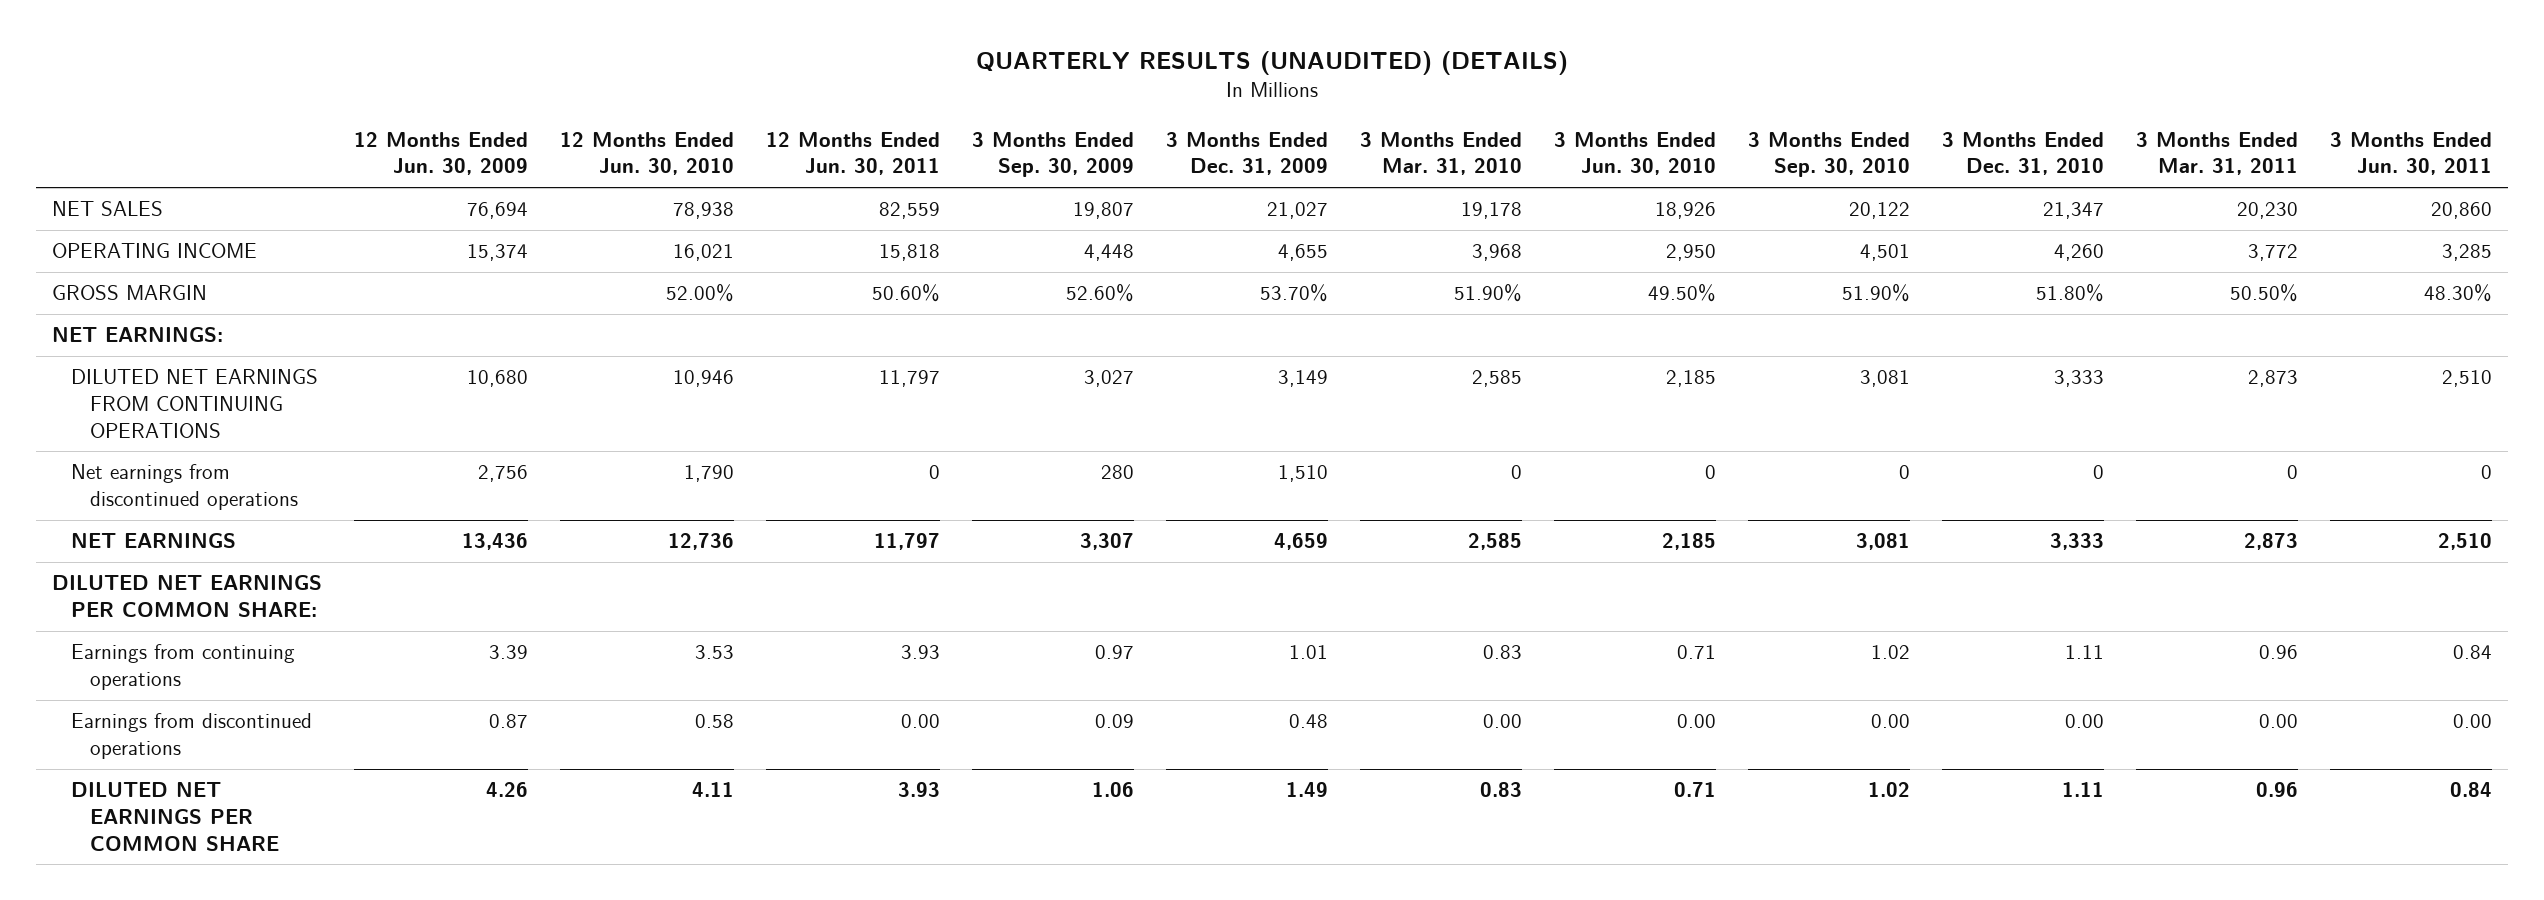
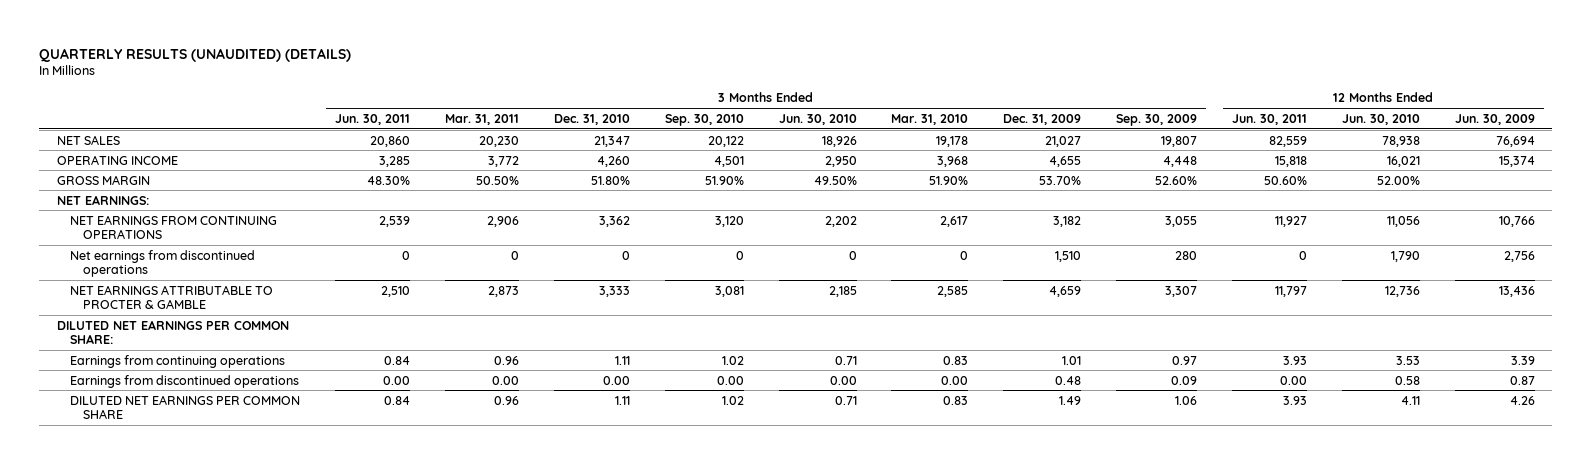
[70,369,318,438] DILUTED NET EARNINGS FROM CONTINUING OPERATIONS -> [70,214,278,240] NET EARNINGS FROM CONTINUING OPERATIONS
[467,370,529,388] 10,680 -> [1498,215,1535,227] 10,766
[673,370,735,388] 10,946 -> [1386,215,1420,227] 11,056
[879,370,941,388] 11,797 -> [1275,215,1308,227] 11,927
[1084,370,1135,388] 3,027 -> [1165,215,1198,227] 3,055
[1278,370,1329,388] 3,149 -> [1053,215,1082,227] 3,182
[1472,370,1523,388] 2,585 -> [940,215,969,227] 2,617
[1666,370,1717,388] 2,185 -> [824,215,857,227] 2,202
[1860,370,1911,388] 3,081 -> [714,215,744,227] 3,120
[2054,370,2105,388] 3,333 -> [598,215,630,227] 3,362
[2248,370,2299,388] 2,873 -> [486,215,519,227] 2,906
[2442,370,2493,388] 2,510 -> [378,215,410,227] 2,539
[70,533,236,549] NET EARNINGS -> [70,284,274,310] NET EARNINGS ATTRIBUTABLE TO PROCTER & GAMBLE

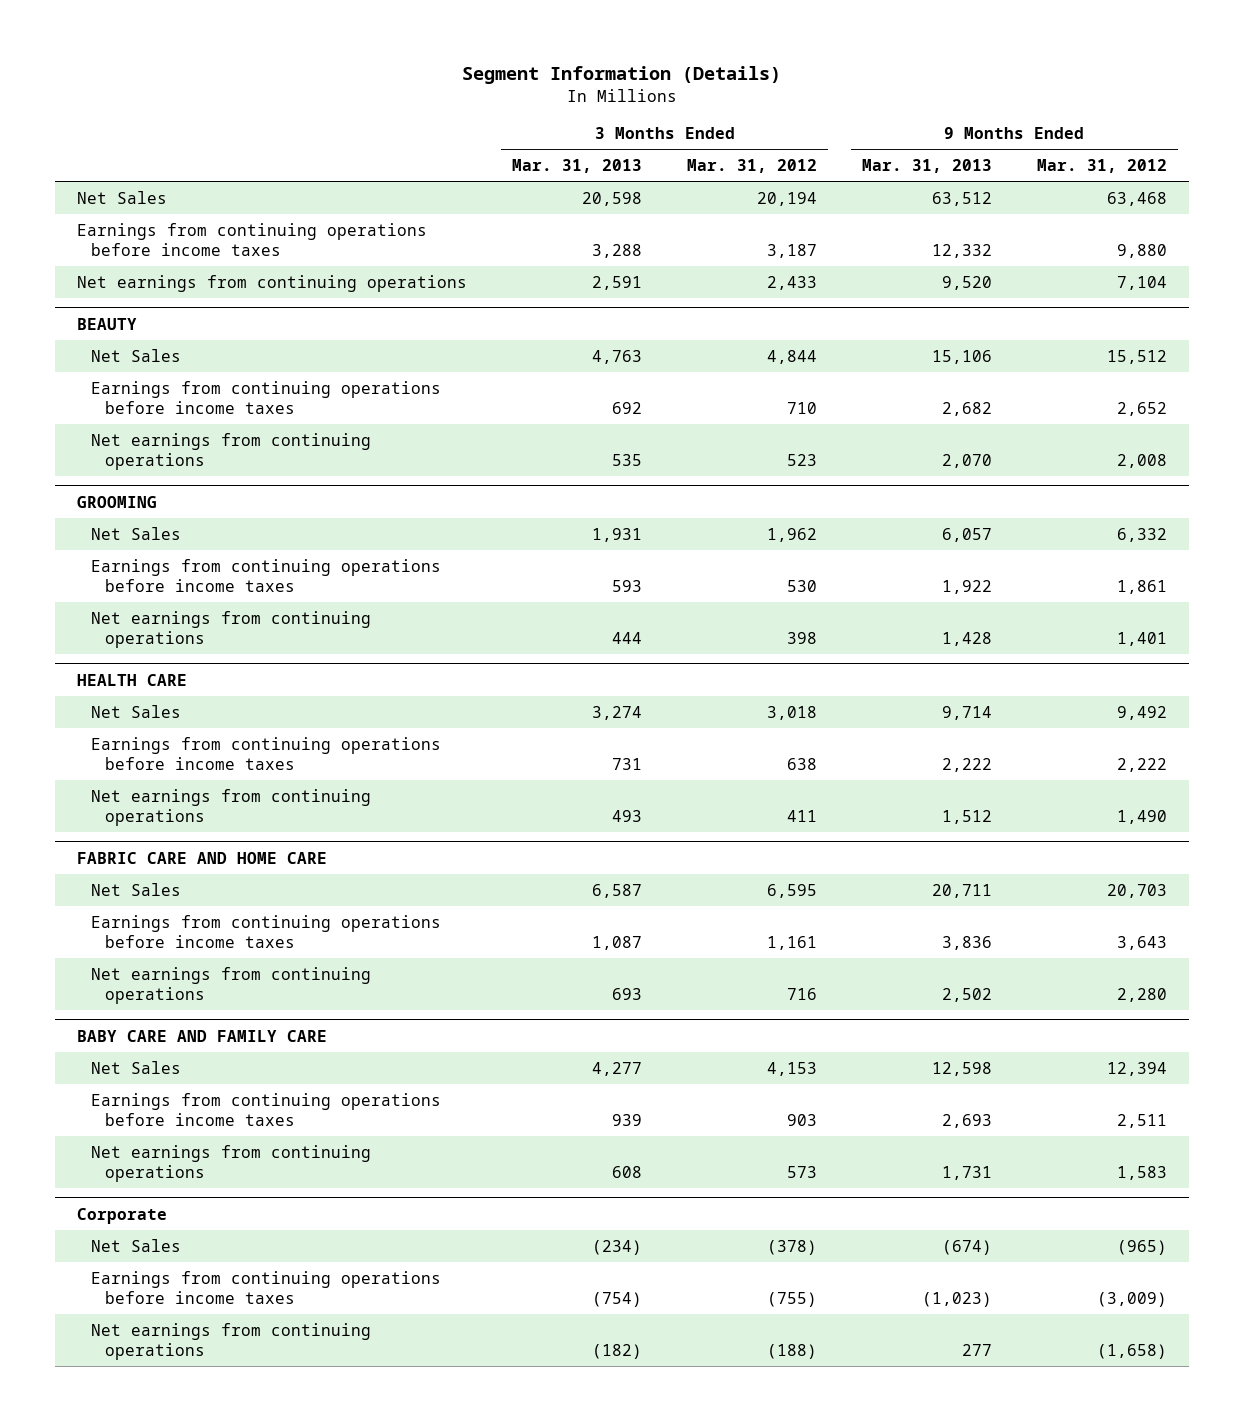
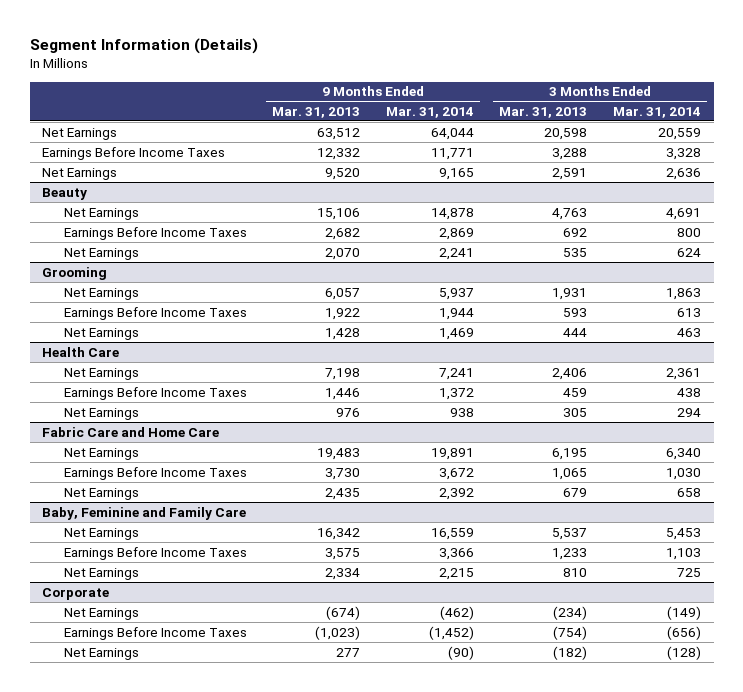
[686,159,817,174] Mar. 31, 2012 -> none
[1036,159,1167,174] Mar. 31, 2012 -> none
none -> [385,106,474,118] Mar. 31, 2014
none -> [612,106,701,118] Mar. 31, 2014
[91,788,372,826] Net earnings from continuing operations -> none
[91,966,372,1004] Net earnings from continuing operations -> none
[91,1144,372,1182] Net earnings from continuing operations -> none
[77,190,168,204] Net Sales -> [42,127,118,140] Net Earnings
[77,222,428,256] Earnings from continuing operations before income taxes -> [42,146,226,160] Earnings Before Income Taxes
[77,274,468,292] Net earnings from continuing operations -> [42,167,118,180] Net Earnings
[77,317,138,330] BEAUTY -> [42,187,88,200] Beauty
[91,348,182,362] Net Sales -> [63,207,139,220] Net Earnings
[91,380,442,414] Earnings from continuing operations before income taxes -> [63,226,247,240] Earnings Before Income Taxes
[91,432,372,470] Net earnings from continuing operations -> [63,247,139,260] Net Earnings
[77,495,158,508] GROOMING -> [42,266,108,280] Grooming
[91,526,182,540] Net Sales -> [63,287,139,300] Net Earnings
[91,558,442,592] Earnings from continuing operations before income taxes -> [63,306,247,320] Earnings Before Income Taxes
[91,610,372,648] Net earnings from continuing operations -> [63,327,139,340] Net Earnings
[77,673,188,686] HEALTH CARE -> [42,346,120,357] Health Care
[91,704,182,718] Net Sales -> [63,367,139,380] Net Earnings
[592,705,643,720] 3,274 -> [552,367,588,380] 2,406
[941,705,992,720] 9,714 -> [325,367,361,380] 7,198
[91,736,442,770] Earnings from continuing operations before income taxes -> [63,386,247,400] Earnings Before Income Taxes
[612,757,643,770] 731 -> [563,387,588,397] 459
[941,757,992,772] 2,222 -> [325,387,361,400] 1,446
none -> [63,407,139,420] Net Earnings
[77,851,328,864] FABRIC CARE AND HOME CARE -> [42,426,220,437] Fabric Care and Home Care
[91,882,182,896] Net Sales -> [63,447,139,460] Net Earnings
[592,883,643,898] 6,587 -> [552,447,588,460] 6,195
[931,883,992,898] 20,711 -> [317,447,361,460] 19,483
[91,914,442,948] Earnings from continuing operations before income taxes -> [63,466,247,480] Earnings Before Income Taxes
[592,935,643,950] 1,087 -> [552,467,588,480] 1,065
[941,935,992,950] 3,836 -> [325,467,361,480] 3,730
none -> [63,487,139,500] Net Earnings
[77,1029,328,1042] BABY CARE AND FAMILY CARE -> [42,506,247,520] Baby, Feminine and Family Care
[91,1060,182,1074] Net Sales -> [63,527,139,540] Net Earnings
[592,1061,643,1076] 4,277 -> [552,527,588,540] 5,537
[931,1061,992,1076] 12,598 -> [317,527,361,540] 16,342
[91,1092,442,1126] Earnings from continuing operations before income taxes -> [63,546,247,560] Earnings Before Income Taxes
[612,1113,643,1126] 939 -> [552,547,588,560] 1,233
[941,1113,992,1128] 2,693 -> [325,547,361,560] 3,575
none -> [63,567,139,580] Net Earnings
[91,1238,182,1252] Net Sales -> [63,607,139,620] Net Earnings
[91,1270,442,1304] Earnings from continuing operations before income taxes -> [63,626,247,640] Earnings Before Income Taxes
[91,1322,372,1360] Net earnings from continuing operations -> [63,647,139,660] Net Earnings

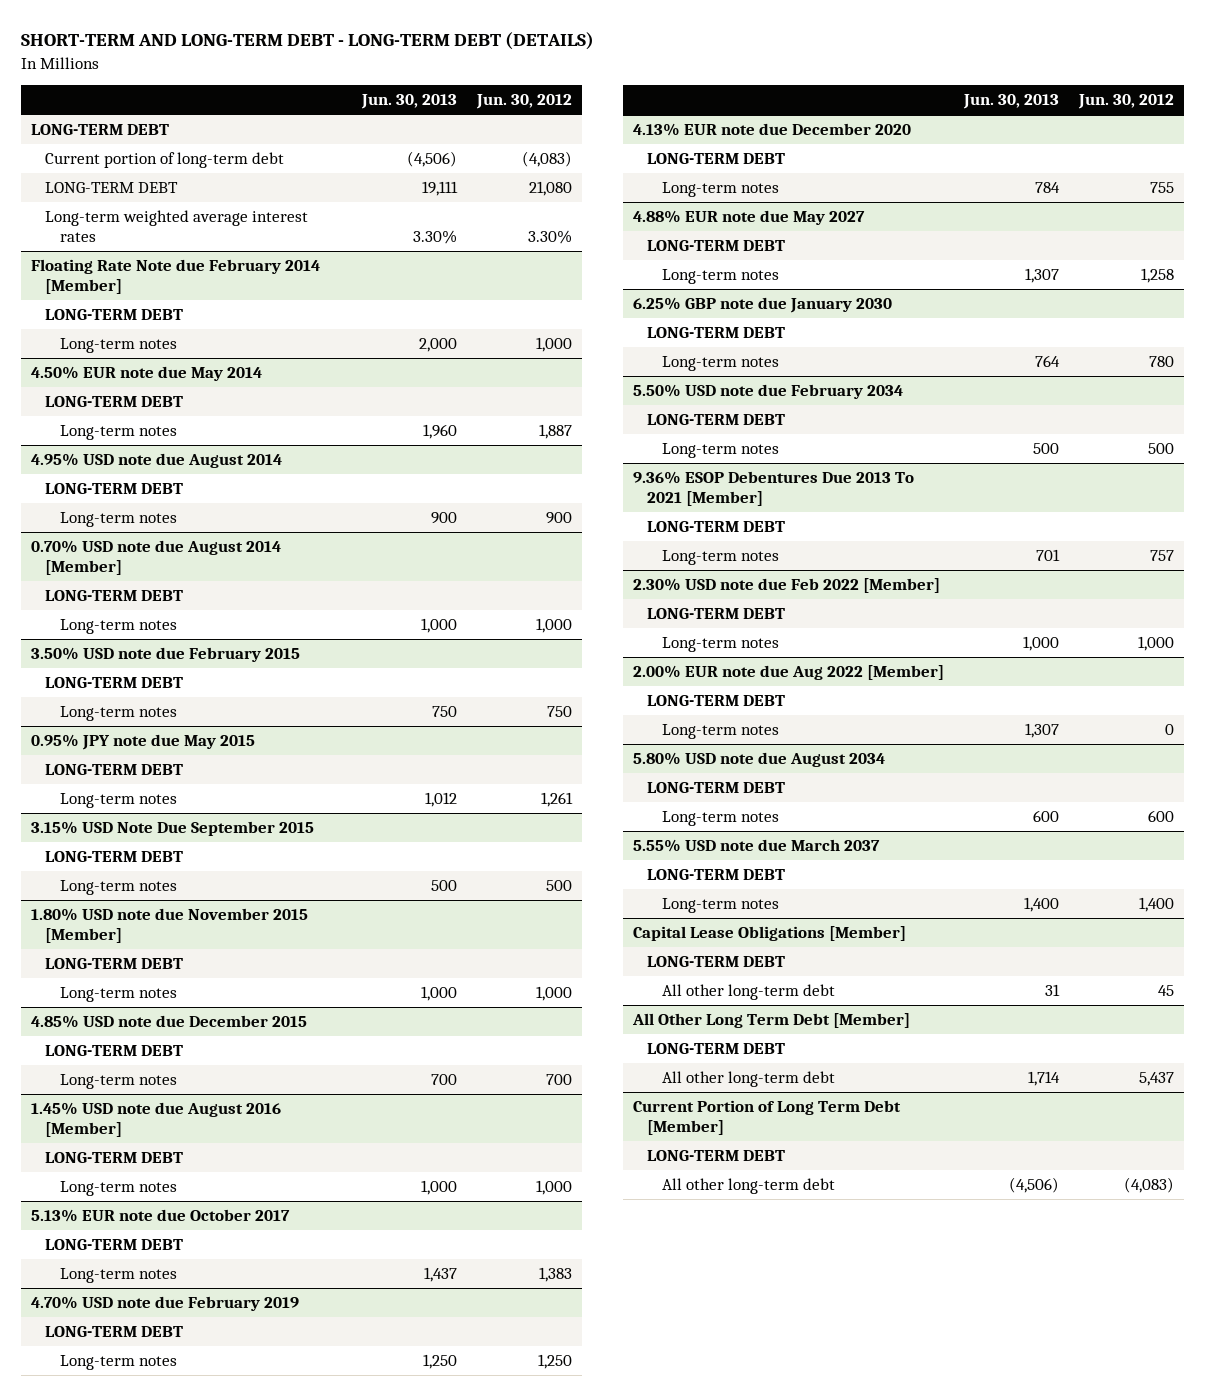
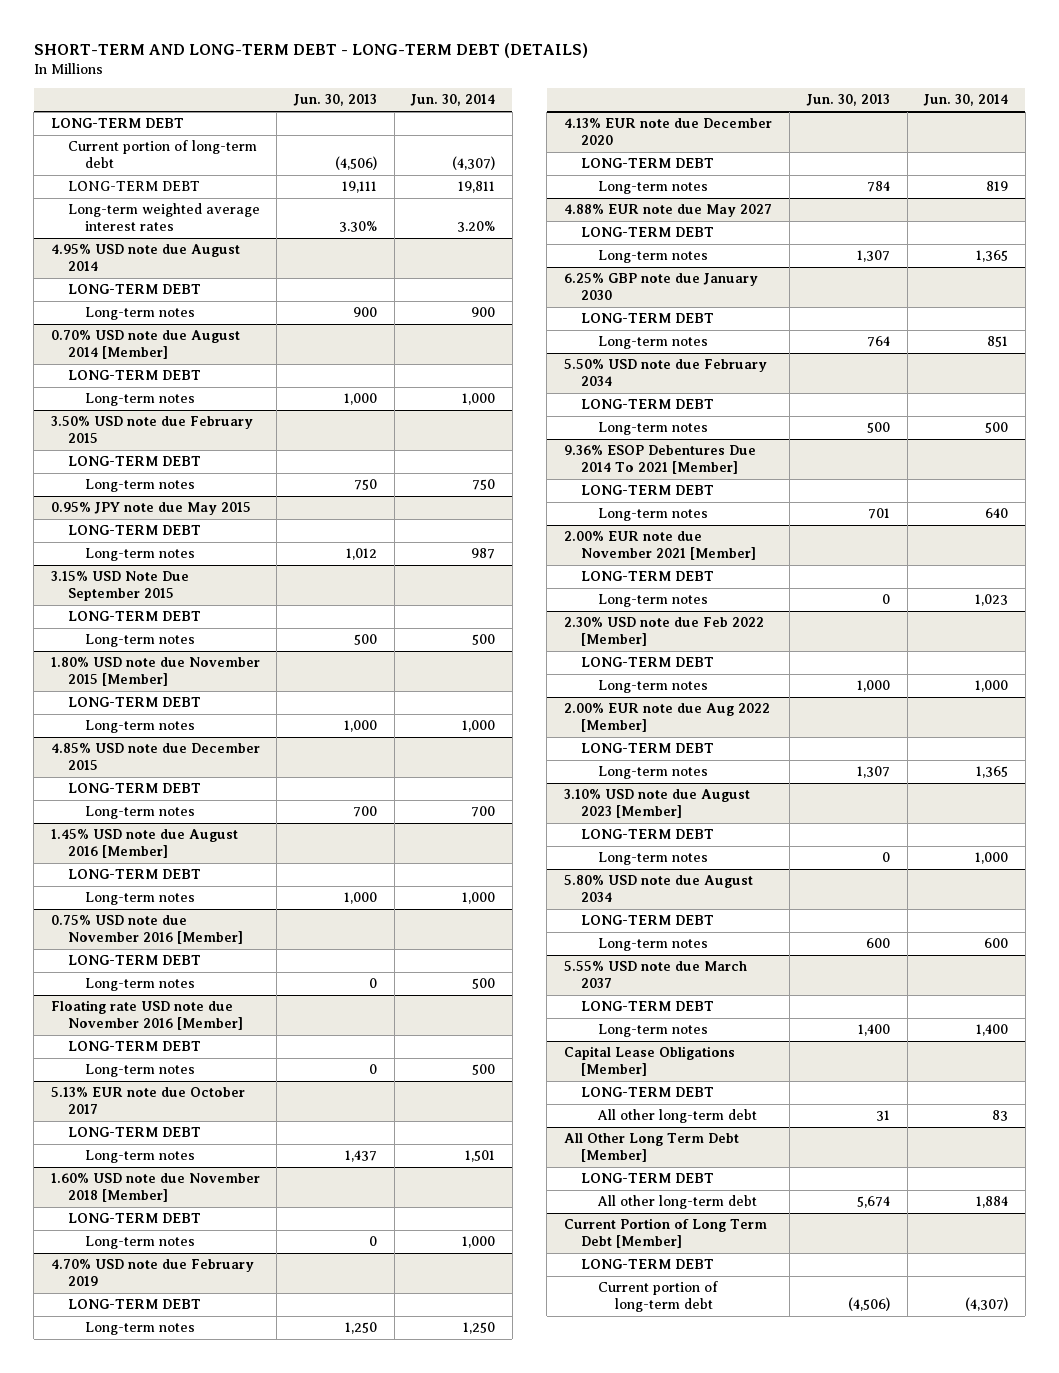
[475,94,572,110] Jun. 30, 2012 -> none
none -> [410,94,496,107] Jun. 30, 2014
[30,259,320,294] Floating Rate Note due February 2014 [Member] -> none
[45,309,184,321] LONG-TERM DEBT -> none
[59,338,177,354] Long-term notes -> none
[30,366,262,382] 4.50% EUR note due May 2014 -> none
[45,396,184,408] LONG-TERM DEBT -> none
[59,425,177,441] Long-term notes -> none
none -> [50,915,243,945] 0.75% USD note due November 2016 [Member]
none -> [67,955,201,966] LONG-TERM DEBT
none -> [84,978,195,992] Long-term notes
none -> [50,1000,243,1031] Floating rate USD note due November 2016 [Member]
none -> [67,1041,201,1052] LONG-TERM DEBT
none -> [84,1064,195,1078] Long-term notes
none -> [50,1173,260,1203] 1.60% USD note due November 2018 [Member]
none -> [67,1213,201,1224] LONG-TERM DEBT
none -> [84,1236,195,1250] Long-term notes
[632,471,914,506] 9.36% ESOP Debentures Due 2013 To 2021 [Member] -> [563,445,756,475] 9.36% ESOP Debentures Due 2014 To 2021 [Member]
none -> [563,531,756,561] 2.00% EUR note due November 2021 [Member]
none -> [580,571,714,582] LONG-TERM DEBT
none -> [597,594,708,608] Long-term notes
none -> [563,789,750,819] 3.10% USD note due August 2023 [Member]
none -> [580,829,714,840] LONG-TERM DEBT
none -> [597,852,708,866] Long-term notes
[1027,1071,1060,1087] 1,714 -> [856,1196,890,1209] 5,674
[662,1178,836,1195] All other long-term debt -> [597,1281,718,1313] Current portion of long-term debt

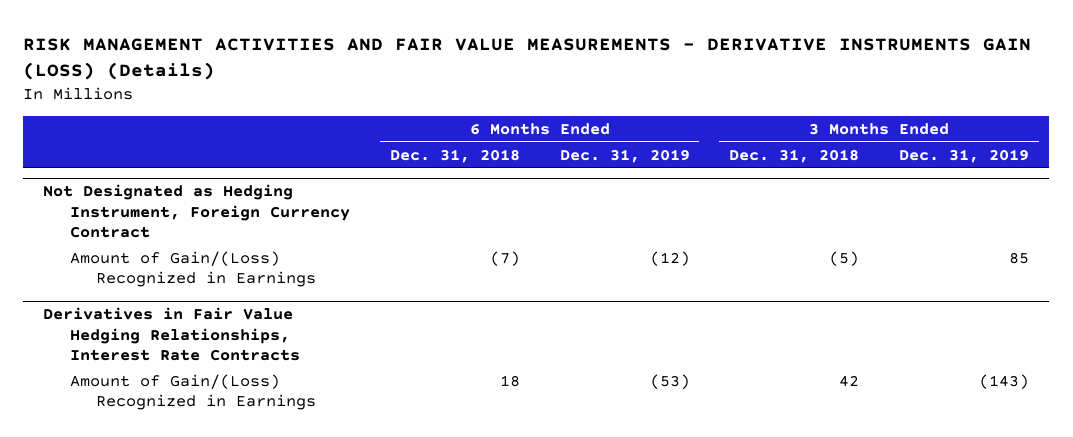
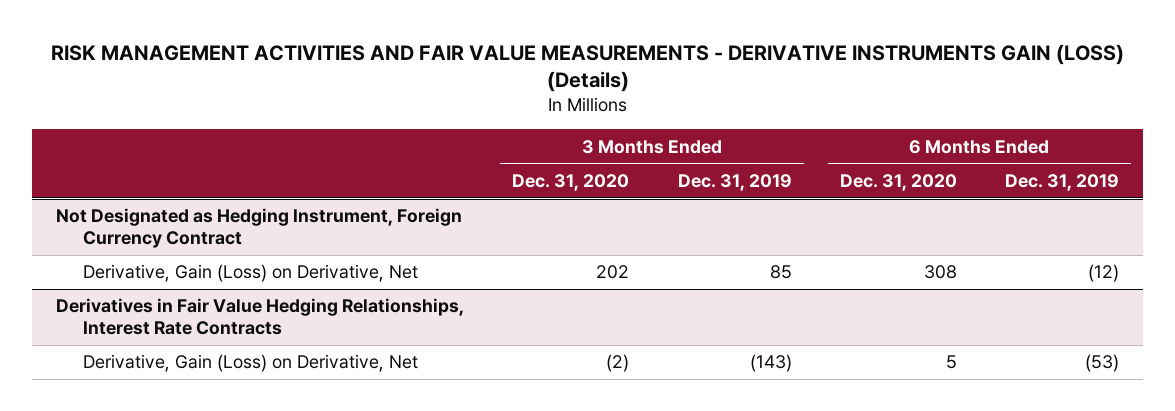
[389,148,520,163] Dec. 31, 2018 -> none
[729,148,860,163] Dec. 31, 2018 -> none
none -> [512,174,630,192] Dec. 31, 2020
none -> [839,174,957,192] Dec. 31, 2020
[69,250,316,288] Amount of Gain/(Loss) Recognized in Earnings -> [82,264,418,283] Derivative, Gain (Loss) on Derivative, Net
[69,373,316,411] Amount of Gain/(Loss) Recognized in Earnings -> [82,354,418,373] Derivative, Gain (Loss) on Derivative, Net

